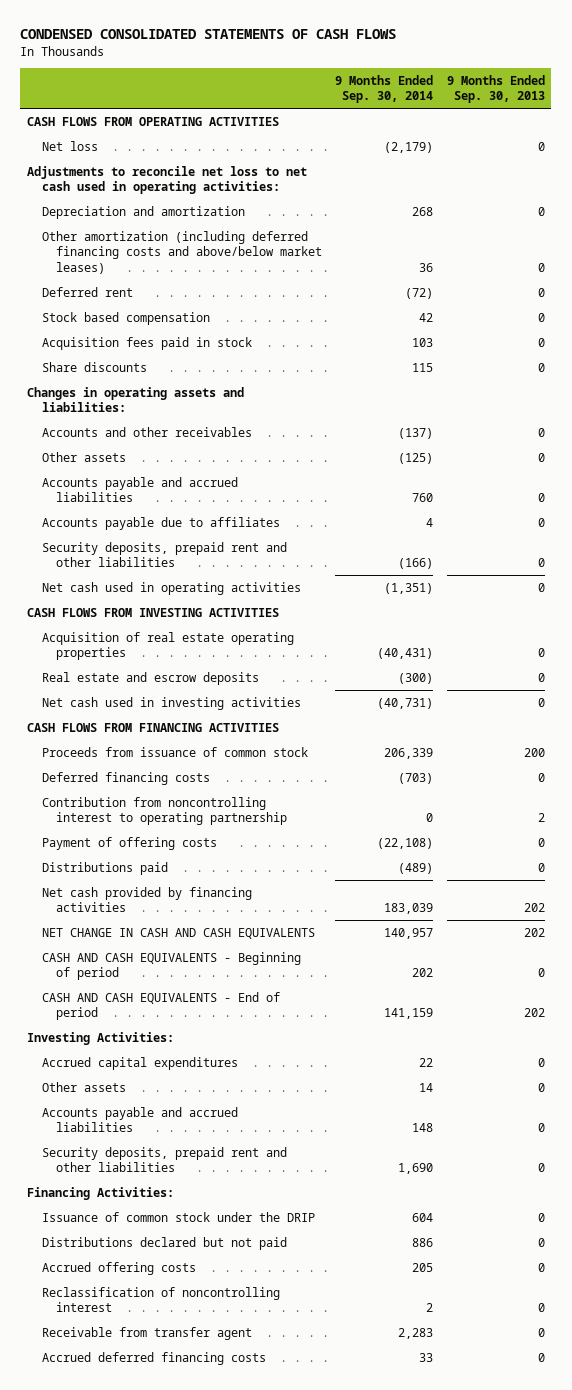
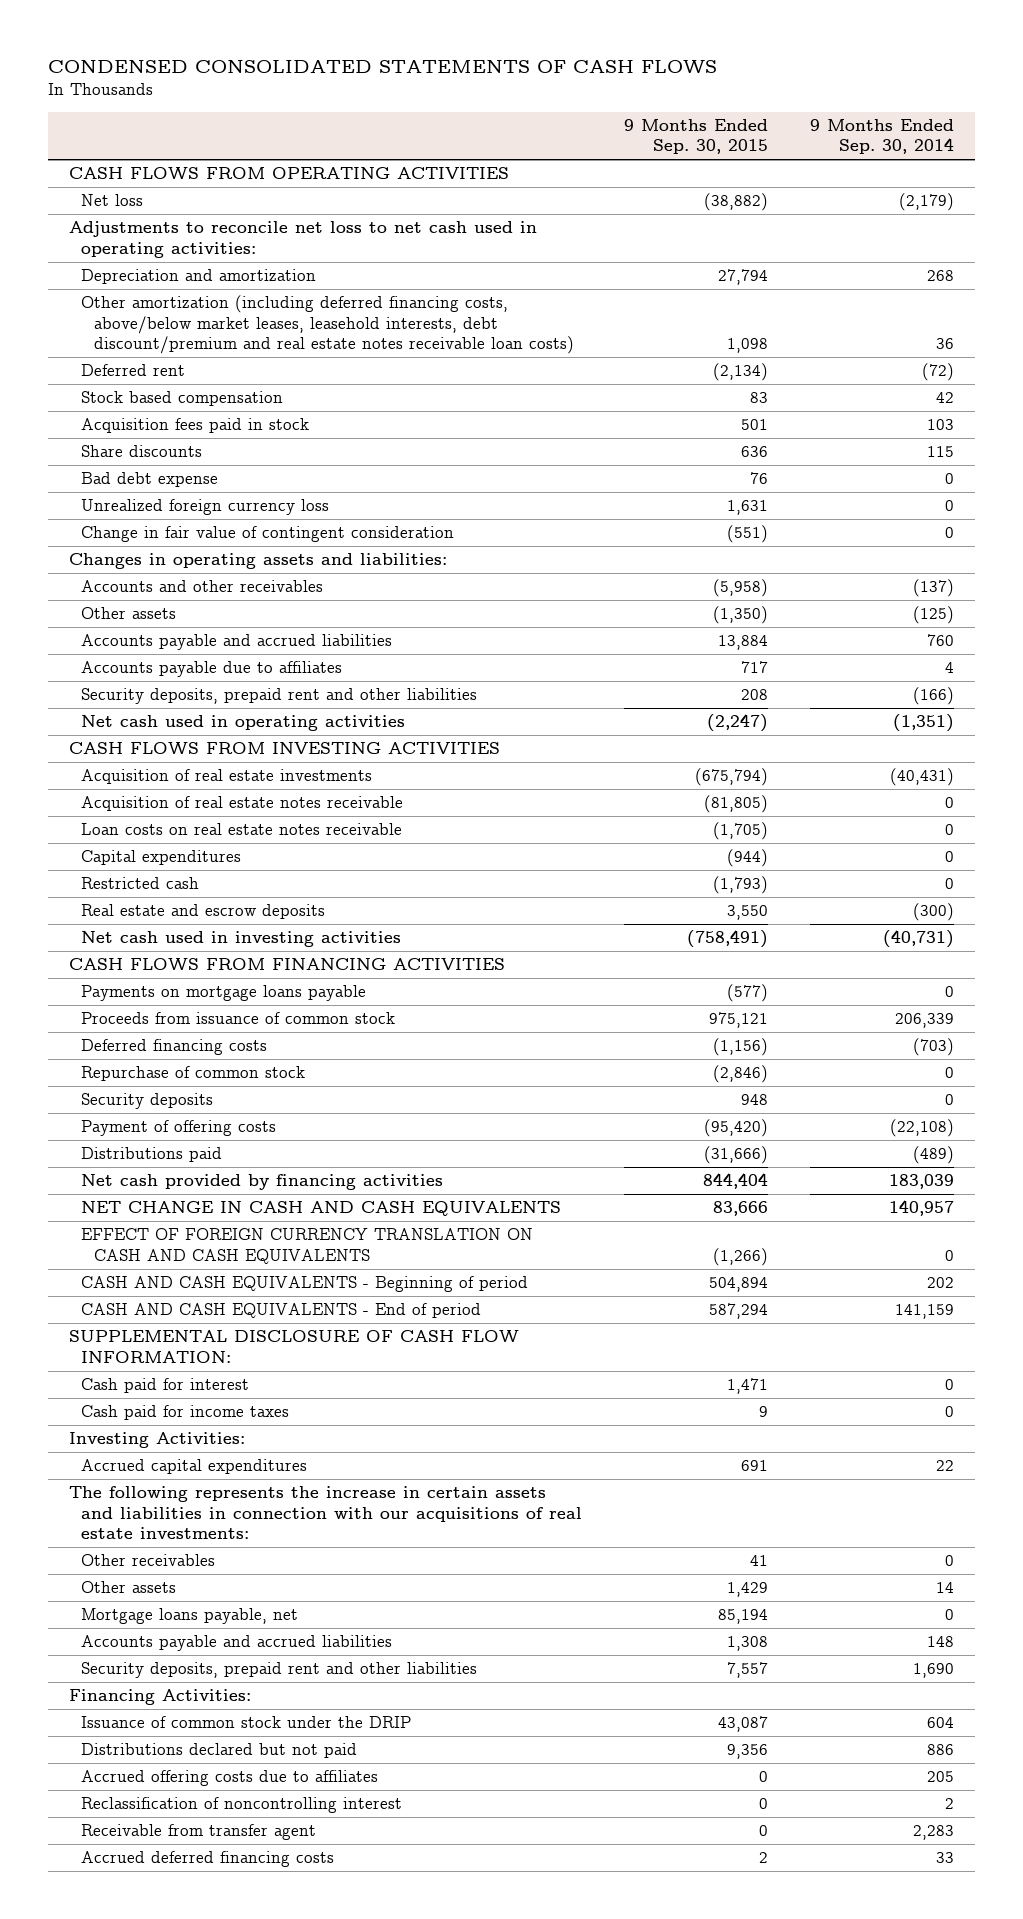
[446,74,545,104] 9 Months Ended Sep. 30, 2013 -> none
none -> [624,118,769,155] 9 Months Ended Sep. 30, 2015
[41,230,323,274] Other amortization (including deferred financing costs and above/below market leases) -> [81,295,575,354] Other amortization (including deferred financing costs, above/below market leases, leasehold interests, debt discount/premium and real estate notes receivable loan costs)
none -> [81,472,219,488] Bad debt expense
none -> [81,499,330,516] Unrealized foreign currency loss
none -> [81,526,455,543] Change in fair value of contingent consideration
[41,631,294,661] Acquisition of real estate operating properties -> [81,769,373,785] Acquisition of real estate investments
none -> [81,796,404,812] Acquisition of real estate notes receivable
none -> [81,823,403,836] Loan costs on real estate notes receivable
none -> [81,850,242,866] Capital expenditures
none -> [81,877,200,890] Restricted cash
none -> [81,985,367,1002] Payments on mortgage loans payable
[41,796,288,826] Contribution from noncontrolling interest to operating partnership -> none
none -> [81,1066,306,1082] Repurchase of common stock
none -> [81,1093,214,1110] Security deposits
none -> [81,1228,534,1264] EFFECT OF FOREIGN CURRENCY TRANSLATION ON CASH AND CASH EQUIVALENTS
none -> [68,1330,519,1363] SUPPLEMENTAL DISCLOSURE OF CASH FLOW INFORMATION:
none -> [81,1378,250,1394] Cash paid for interest
none -> [81,1405,290,1421] Cash paid for income taxes
none -> [68,1486,583,1539] The following represents the increase in certain assets and liabilities in connection with our acquisitions of real estate investments:
none -> [81,1554,216,1567] Other receivables
none -> [81,1608,299,1625] Mortgage loans payable, net
[41,1261,196,1275] Accrued offering costs -> [81,1770,379,1787] Accrued offering costs due to affiliates

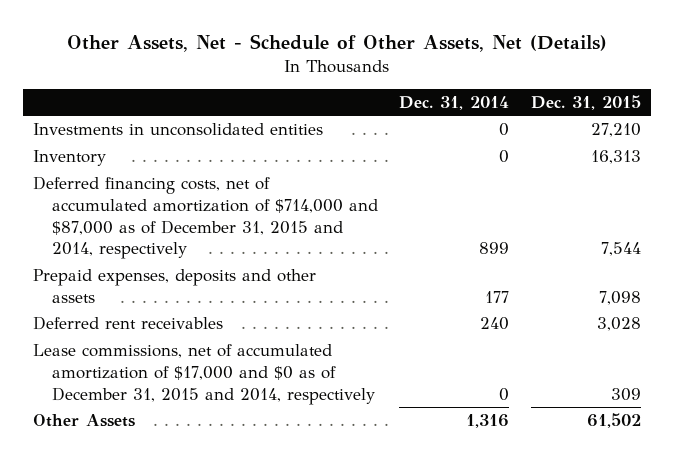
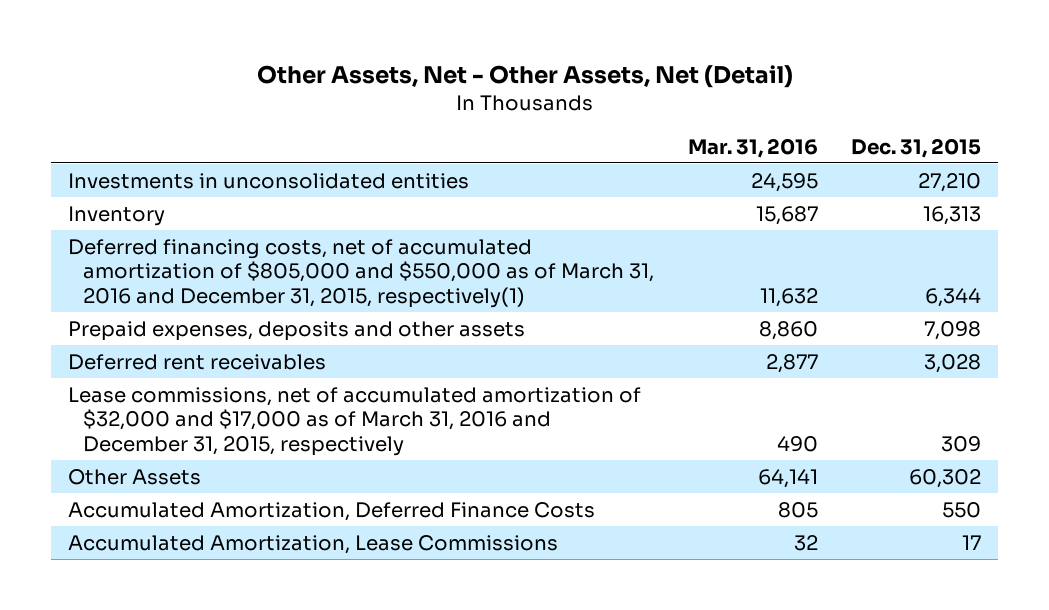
[67,33,608,52] Other Assets, Net - Schedule of Other Assets, Net (Details) -> [256,64,793,88] Other Assets, Net - Other Assets, Net (Detail)
[399,95,510,110] Dec. 31, 2014 -> none
none -> [687,137,818,158] Mar. 31, 2016
[33,176,378,260] Deferred financing costs, net of accumulated amortization of $714,000 and $87,000 as of December 31, 2015 and 2014, respectively -> [67,238,655,308] Deferred financing costs, net of accumulated amortization of $805,000 and $550,000 as of March 31, 2016 and December 31, 2015, respectively(1)
[600,242,641,257] 7,544 -> [925,287,982,307] 6,344
[33,344,375,405] Lease commissions, net of accumulated amortization of $17,000 and $0 as of December 31, 2015 and 2014, respectively -> [67,386,641,456] Lease commissions, net of accumulated amortization of $32,000 and $17,000 as of March 31, 2016 and December 31, 2015, respectively
[586,413,641,429] 61,502 -> [909,468,982,488] 60,302
none -> [67,501,595,521] Accumulated Amortization, Deferred Finance Costs
none -> [67,534,558,554] Accumulated Amortization, Lease Commissions

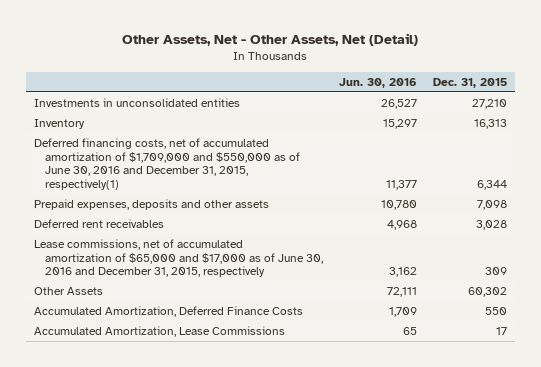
[687,137,818,158] Mar. 31, 2016 -> none
none -> [338,77,417,88] Jun. 30, 2016
[67,238,655,308] Deferred financing costs, net of accumulated amortization of $805,000 and $550,000 as of March 31, 2016 and December 31, 2015, respectively(1) -> [33,137,300,190] Deferred financing costs, net of accumulated amortization of $1,709,000 and $550,000 as of June 30, 2016 and December 31, 2015, respectively(1)
[67,386,641,456] Lease commissions, net of accumulated amortization of $32,000 and $17,000 as of March 31, 2016 and December 31, 2015, respectively -> [33,238,323,278] Lease commissions, net of accumulated amortization of $65,000 and $17,000 as of June 30, 2016 and December 31, 2015, respectively

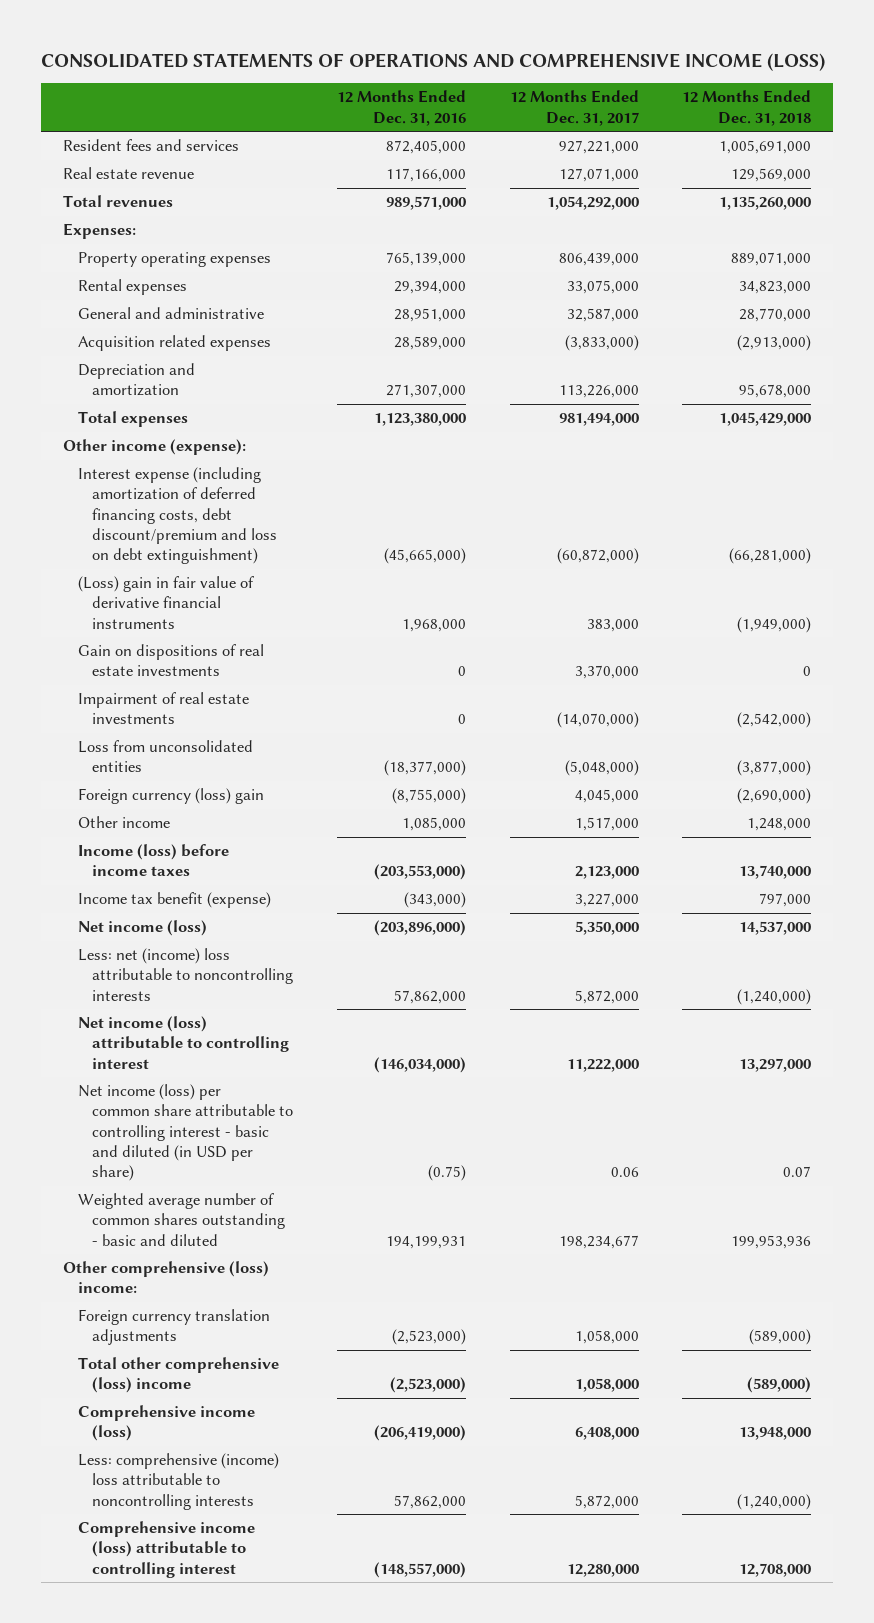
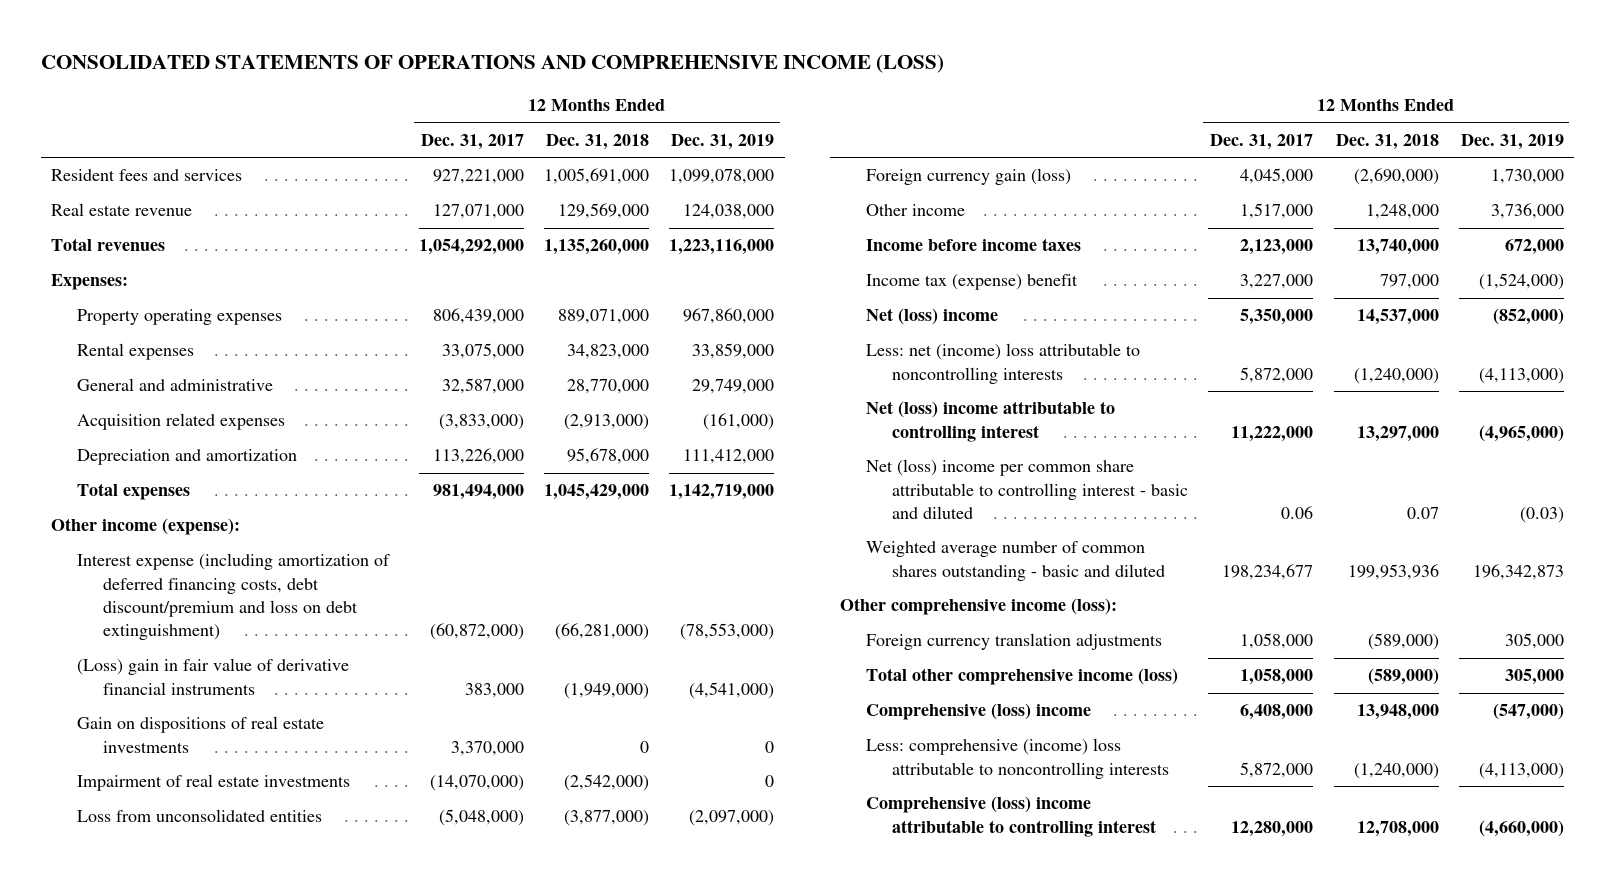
[337,90,467,126] 12 Months Ended Dec. 31, 2016 -> none
none -> [671,133,775,150] Dec. 31, 2019
[77,788,264,805] Foreign currency (loss) gain -> [866,168,1072,186] Foreign currency gain (loss)
[77,844,229,877] Income (loss) before income taxes -> [866,238,1082,252] Income before income taxes
[77,892,271,909] Income tax benefit (expense) -> [866,274,1079,291] Income tax (expense) benefit
[77,920,207,937] Net income (loss) -> [866,308,999,326] Net (loss) income
[77,1016,290,1069] Net income (loss) attributable to controlling interest -> [866,401,1116,442] Net (loss) income attributable to controlling interest
[77,1084,294,1181] Net income (loss) per common share attributable to controlling interest - basic and diluted (in USD per share) -> [866,459,1189,519] Net (loss) income per common share attributable to controlling interest - basic and diluted
[62,1261,269,1294] Other comprehensive (loss) income: -> [840,598,1118,616] Other comprehensive income (loss):
[77,1357,279,1394] Total other comprehensive (loss) income -> [866,668,1179,686] Total other comprehensive income (loss)
[77,1405,255,1442] Comprehensive income (loss) -> [866,703,1092,721] Comprehensive (loss) income
[77,1521,255,1578] Comprehensive income (loss) attributable to controlling interest -> [866,796,1157,837] Comprehensive (loss) income attributable to controlling interest

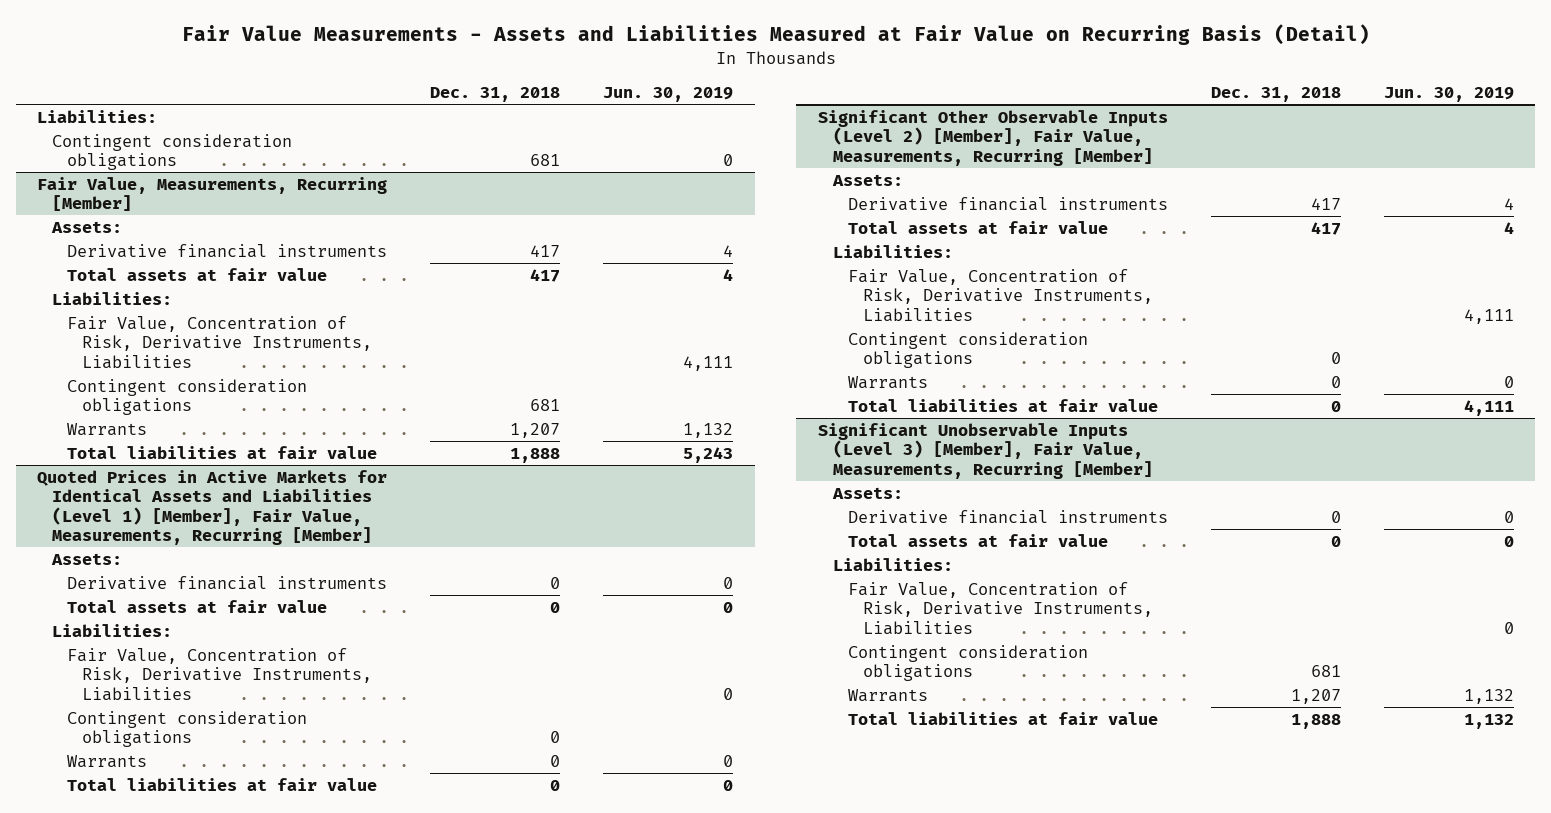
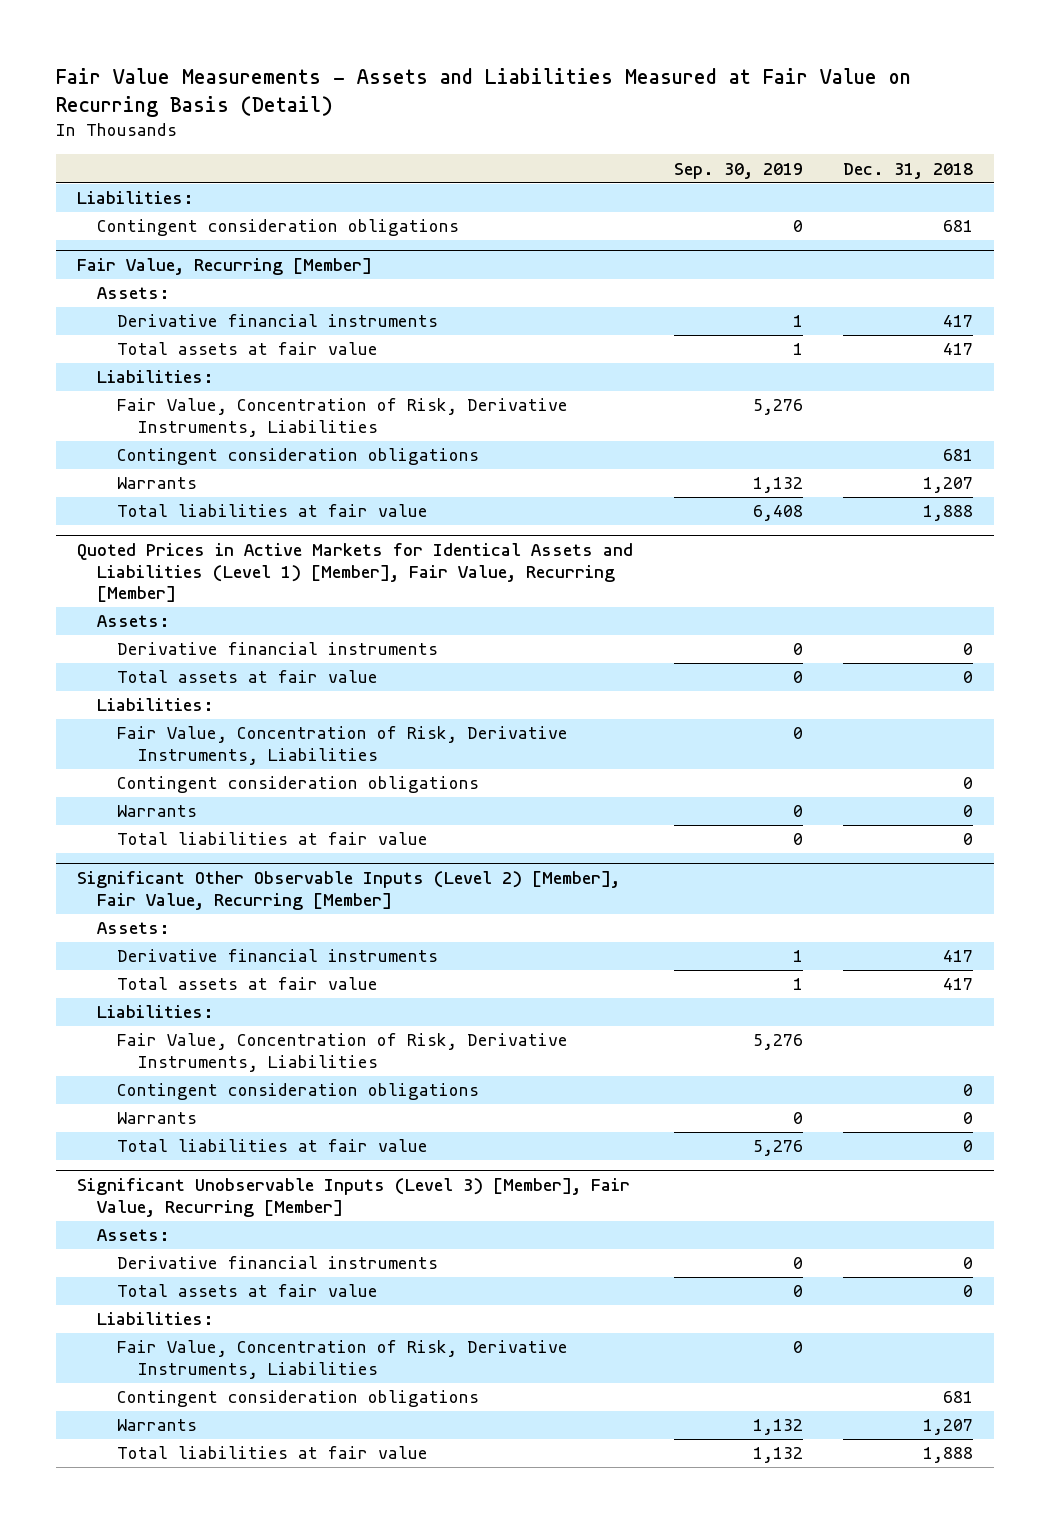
[603,87,734,103] Jun. 30, 2019 -> none
none -> [673,162,803,179] Sep. 30, 2019
[37,176,388,212] Fair Value, Measurements, Recurring [Member] -> [76,258,372,276] Fair Value, Recurring [Member]
[37,469,388,546] Quoted Prices in Active Markets for Identical Assets and Liabilities (Level 1) [Member], Fair Value, Measurements, Recurring [Member] -> [76,543,633,603] Quoted Prices in Active Markets for Identical Assets and Liabilities (Level 1) [Member], Fair Value, Recurring [Member]
[817,109,1168,166] Significant Other Observable Inputs (Level 2) [Member], Fair Value, Measurements, Recurring [Member] -> [76,871,620,910] Significant Other Observable Inputs (Level 2) [Member], Fair Value, Recurring [Member]
[817,422,1153,479] Significant Unobservable Inputs (Level 3) [Member], Fair Value, Measurements, Recurring [Member] -> [76,1178,630,1217] Significant Unobservable Inputs (Level 3) [Member], Fair Value, Recurring [Member]

